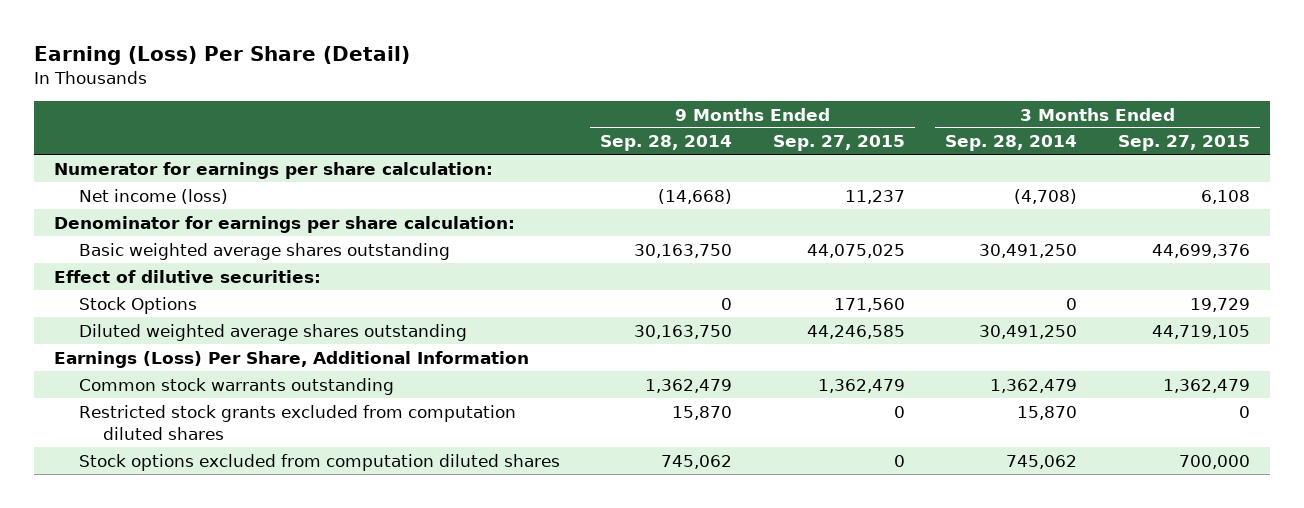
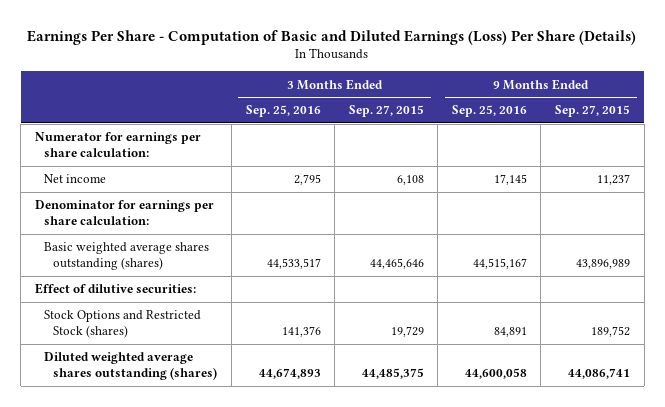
[33,45,410,65] Earning (Loss) Per Share (Detail) -> [27,29,637,45] Earnings Per Share - Computation of Basic and Diluted Earnings (Loss) Per Share (Details)
[600,135,733,152] Sep. 28, 2014 -> none
[945,135,1078,152] Sep. 28, 2014 -> none
none -> [245,105,321,118] Sep. 25, 2016
none -> [451,105,527,118] Sep. 25, 2016
[78,188,228,204] Net income (loss) -> [44,174,107,184] Net income
[78,242,450,260] Basic weighted average shares outstanding -> [44,242,210,271] Basic weighted average shares outstanding (shares)
[806,243,905,258] 44,075,025 -> [576,259,631,270] 43,896,989
[1152,243,1251,258] 44,699,376 -> [369,258,424,270] 44,465,646
[54,350,530,368] Earnings (Loss) Per Share, Additional Information -> none
[78,377,394,395] Common stock warrants outstanding -> none
[78,404,516,440] Restricted stock grants excluded from computation diluted shares -> none
[78,453,560,471] Stock options excluded from computation diluted shares -> none
[78,296,197,314] Stock Options -> [44,310,202,339] Stock Options and Restricted Stock (shares)
[833,297,905,312] 171,560 -> [591,326,631,338] 189,752
[78,323,467,341] Diluted weighted average shares outstanding -> [44,352,218,381] Diluted weighted average shares outstanding (shares)
[806,324,905,339] 44,246,585 -> [568,368,631,380] 44,086,741
[1152,324,1251,339] 44,719,105 -> [361,368,424,380] 44,485,375

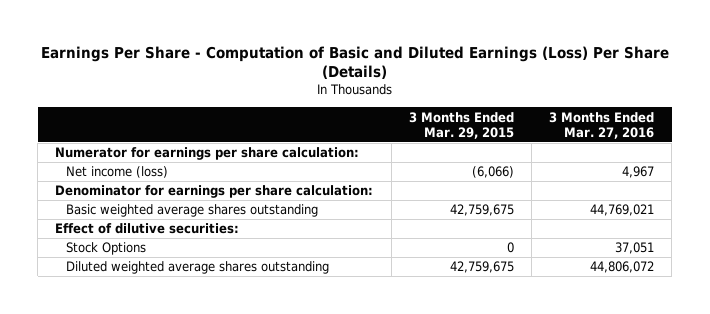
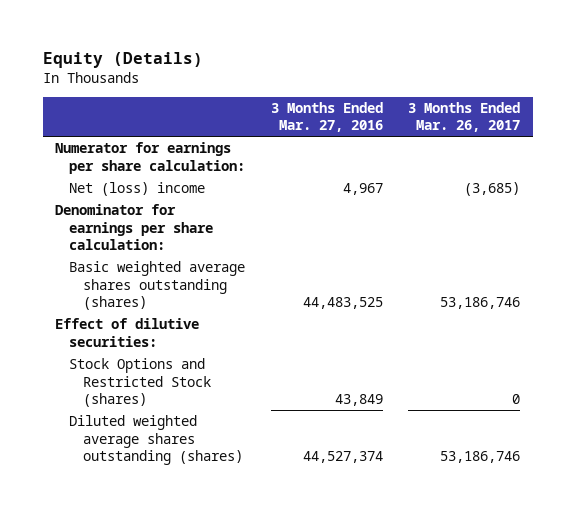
[40,45,669,80] Earnings Per Share - Computation of Basic and Diluted Earnings (Loss) Per Share (Details) -> [42,52,203,69] Equity (Details)
[408,111,514,139] 3 Months Ended Mar. 29, 2015 -> none
none -> [408,101,521,133] 3 Months Ended Mar. 26, 2017
[65,166,168,179] Net income (loss) -> [68,181,205,196] Net (loss) income
[65,204,318,218] Basic weighted average shares outstanding -> [68,260,245,311] Basic weighted average shares outstanding (shares)
[590,204,655,217] 44,769,021 -> [302,297,383,310] 44,483,525
[65,242,146,256] Stock Options -> [68,357,211,408] Stock Options and Restricted Stock (shares)
[615,242,655,255] 37,051 -> [334,394,383,407] 43,849
[65,261,329,275] Diluted weighted average shares outstanding -> [68,414,243,466] Diluted weighted average shares outstanding (shares)
[590,261,655,274] 44,806,072 -> [302,451,383,464] 44,527,374

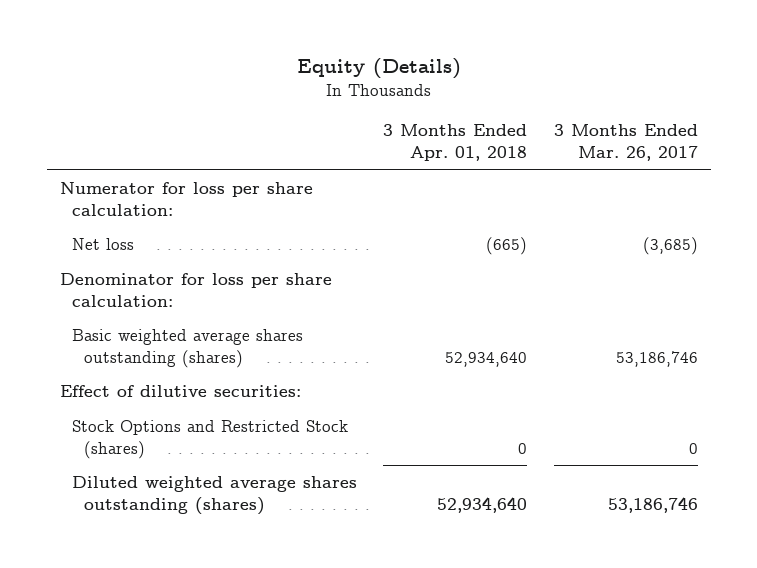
[270,101,383,133] 3 Months Ended Mar. 27, 2016 -> none
none -> [383,124,528,162] 3 Months Ended Apr. 01, 2018
[55,141,245,174] Numerator for earnings per share calculation: -> [59,182,313,216] Numerator for loss per share calculation:
[68,181,205,196] Net (loss) income -> [72,238,135,251] Net loss
[55,203,213,251] Denominator for earnings per share calculation: -> [59,273,332,307] Denominator for loss per share calculation:

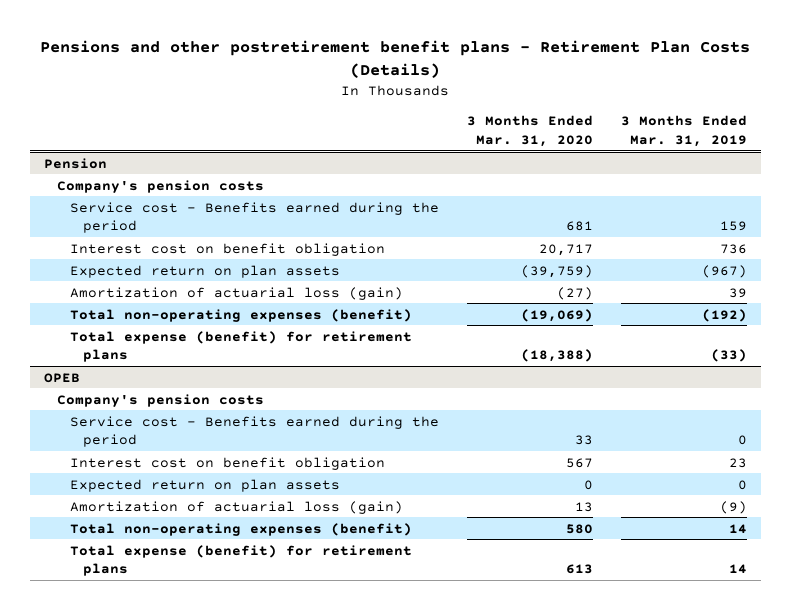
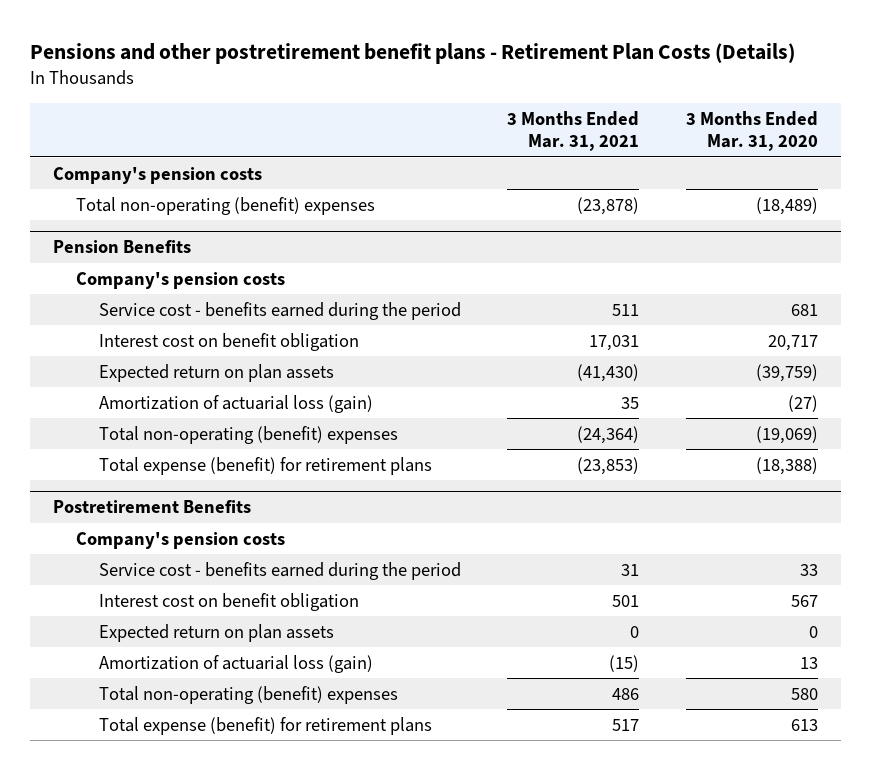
[620,114,747,147] 3 Months Ended Mar. 31, 2019 -> none
none -> [507,111,640,152] 3 Months Ended Mar. 31, 2021
[43,157,107,169] Pension -> none
none -> [76,196,376,215] Total non-operating (benefit) expenses
none -> [53,240,192,254] Pension Benefits
none -> [76,271,286,289] Company's pension costs
[69,201,439,234] Service cost - Benefits earned during the period -> [98,301,461,320] Service cost - benefits earned during the period
[69,308,412,322] Total non-operating expenses (benefit) -> [98,425,398,444] Total non-operating (benefit) expenses
[43,372,80,383] OPEB -> none
none -> [53,500,252,514] Postretirement Benefits
[69,415,439,448] Service cost - Benefits earned during the period -> [98,561,461,580] Service cost - benefits earned during the period
[69,522,412,536] Total non-operating expenses (benefit) -> [98,685,398,704] Total non-operating (benefit) expenses

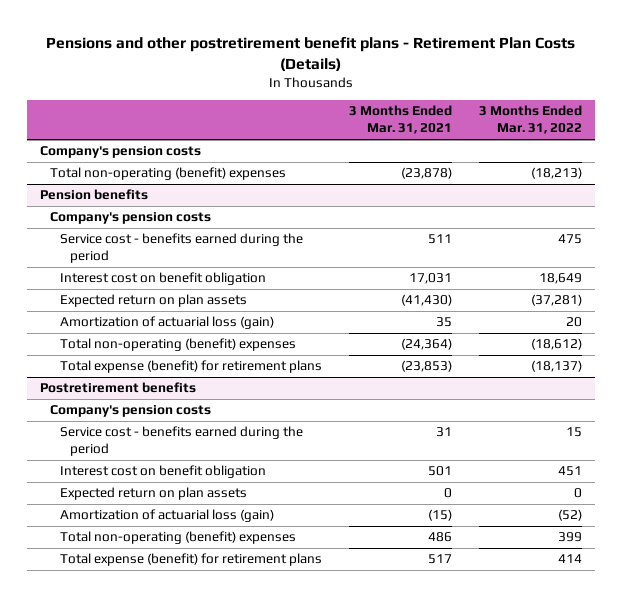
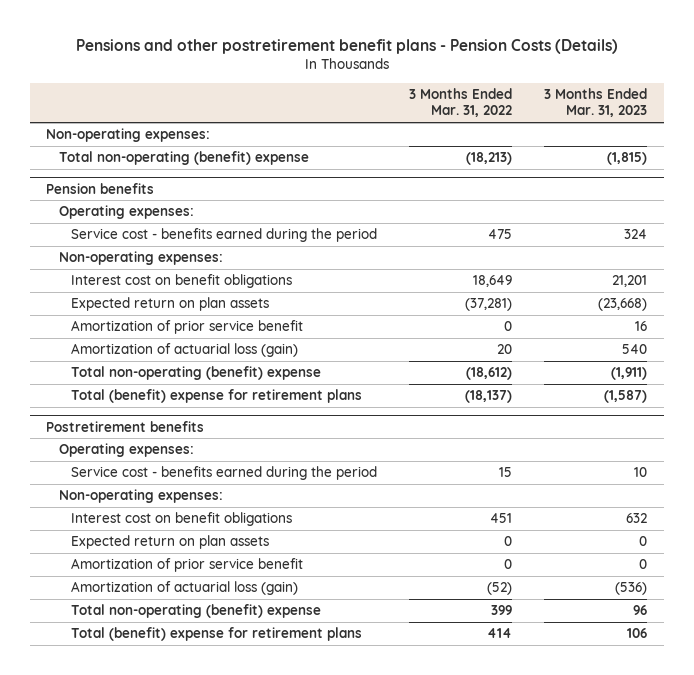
[46,36,576,71] Pensions and other postretirement benefit plans - Retirement Plan Costs (Details) -> [75,39,618,55] Pensions and other postretirement benefit plans - Pension Costs (Details)
[348,105,452,135] 3 Months Ended Mar. 31, 2021 -> none
none -> [544,88,648,118] 3 Months Ended Mar. 31, 2023
[40,146,202,159] Company's pension costs -> none
none -> [46,128,211,143] Non-operating expenses:
[50,167,287,181] Total non-operating (benefit) expenses -> [58,151,309,166] Total non-operating (benefit) expense
[50,212,212,225] Company's pension costs -> none
none -> [58,205,194,220] Operating expenses:
none -> [58,251,223,266] Non-operating expenses:
[60,272,267,286] Interest cost on benefit obligation -> [71,274,293,289] Interest cost on benefit obligations
none -> [71,320,304,335] Amortization of prior service benefit
[60,338,297,352] Total non-operating (benefit) expenses -> [71,366,322,381] Total non-operating (benefit) expense
[60,360,323,374] Total expense (benefit) for retirement plans -> [71,389,363,404] Total (benefit) expense for retirement plans
[50,405,212,418] Company's pension costs -> none
none -> [58,443,194,458] Operating expenses:
none -> [58,489,223,504] Non-operating expenses:
[60,465,267,479] Interest cost on benefit obligation -> [71,512,293,527] Interest cost on benefit obligations
none -> [71,558,304,573] Amortization of prior service benefit
[60,531,297,545] Total non-operating (benefit) expenses -> [71,604,322,619] Total non-operating (benefit) expense
[60,553,323,567] Total expense (benefit) for retirement plans -> [71,627,363,642] Total (benefit) expense for retirement plans

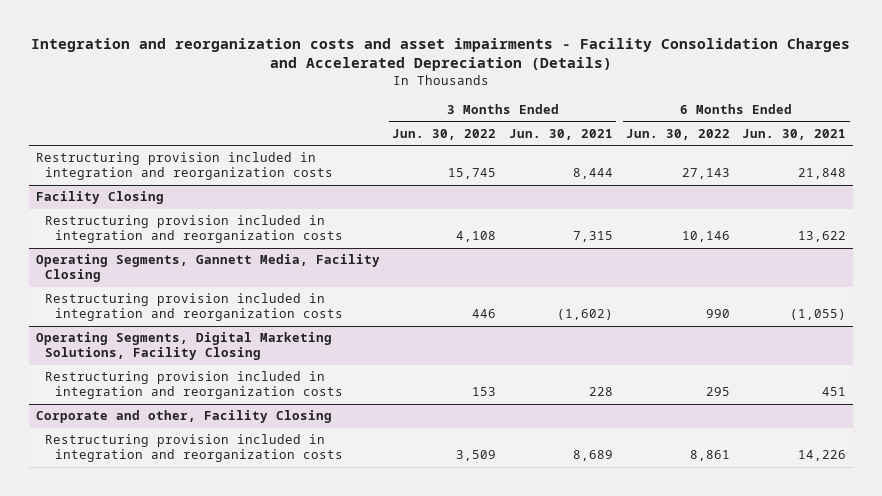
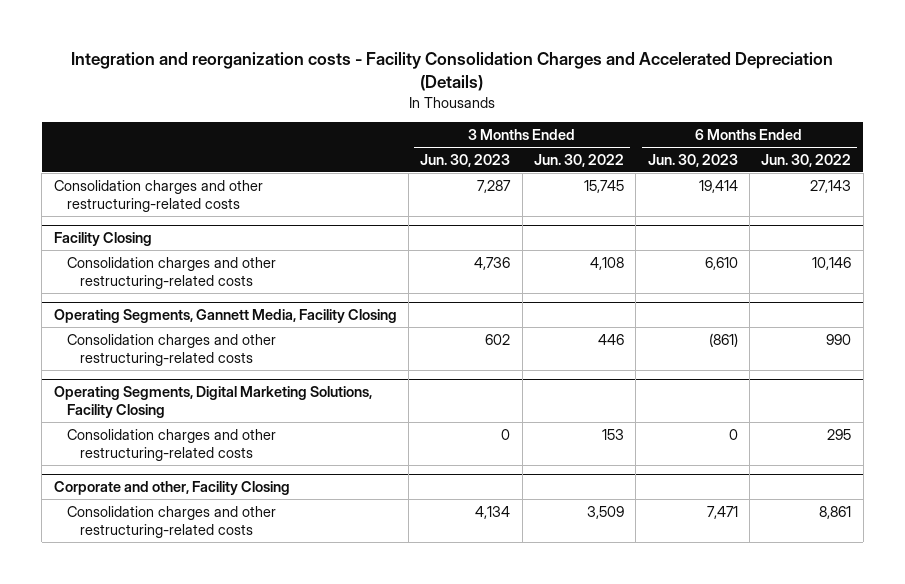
[31,37,851,71] Integration and reorganization costs and asset impairments - Facility Consolidation Charges and Accelerated Depreciation (Details) -> [71,51,834,91] Integration and reorganization costs - Facility Consolidation Charges and Accelerated Depreciation (Details)
[509,128,614,140] Jun. 30, 2021 -> none
[742,128,847,140] Jun. 30, 2021 -> none
none -> [420,153,511,167] Jun. 30, 2023
none -> [647,153,738,167] Jun. 30, 2023
[35,152,334,181] Restructuring provision included in integration and reorganization costs -> [53,179,263,213] Consolidation charges and other restructuring-related costs
[45,215,343,244] Restructuring provision included in integration and reorganization costs -> [67,256,277,290] Consolidation charges and other restructuring-related costs
[45,293,343,322] Restructuring provision included in integration and reorganization costs -> [67,333,277,367] Consolidation charges and other restructuring-related costs
[45,371,343,400] Restructuring provision included in integration and reorganization costs -> [67,428,277,462] Consolidation charges and other restructuring-related costs
[45,434,343,463] Restructuring provision included in integration and reorganization costs -> [67,505,277,539] Consolidation charges and other restructuring-related costs

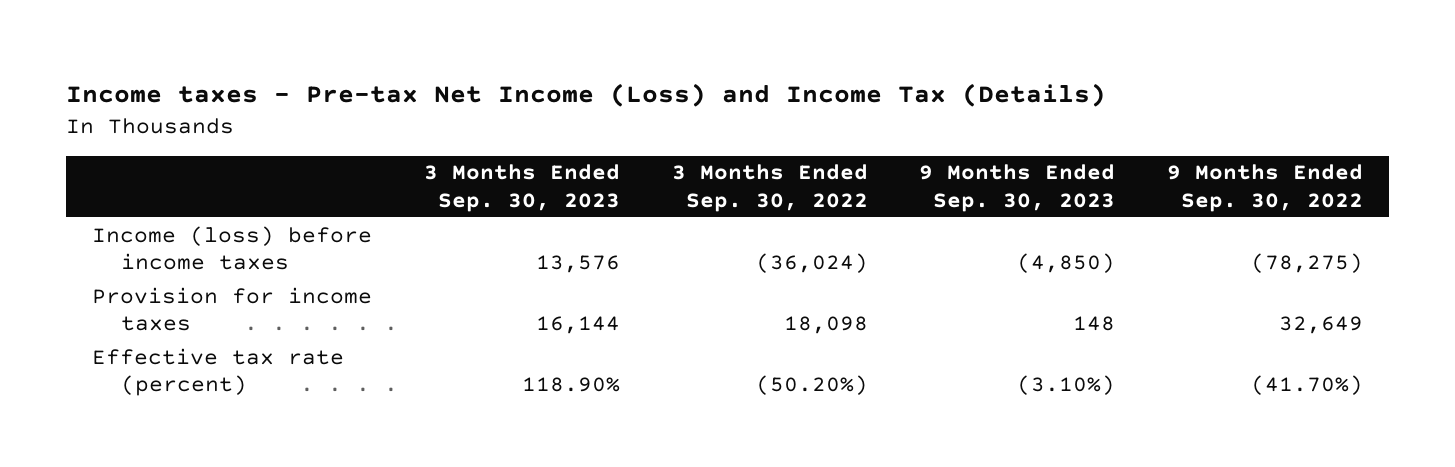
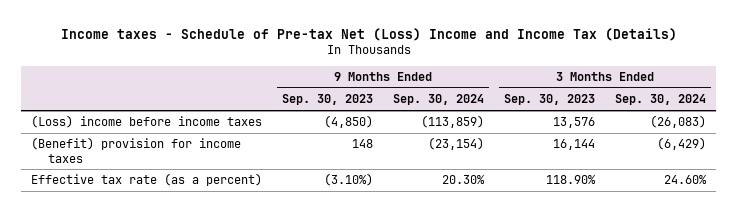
[65,82,1106,107] Income taxes - Pre-tax Net Income (Loss) and Income Tax (Details) -> [60,27,677,41] Income taxes - Schedule of Pre-tax Net (Loss) Income and Income Tax (Details)
[671,164,868,212] 3 Months Ended Sep. 30, 2022 -> none
[1167,164,1364,212] 9 Months Ended Sep. 30, 2022 -> none
none -> [393,94,485,106] Sep. 30, 2024
none -> [615,94,707,106] Sep. 30, 2024
[91,225,372,271] Income (loss) before income taxes -> [31,115,263,129] (Loss) income before income taxes
[91,286,372,332] Provision for income taxes -> [31,137,242,163] (Benefit) provision for income taxes
[91,347,344,397] Effective tax rate (percent) -> [31,173,263,187] Effective tax rate (as a percent)

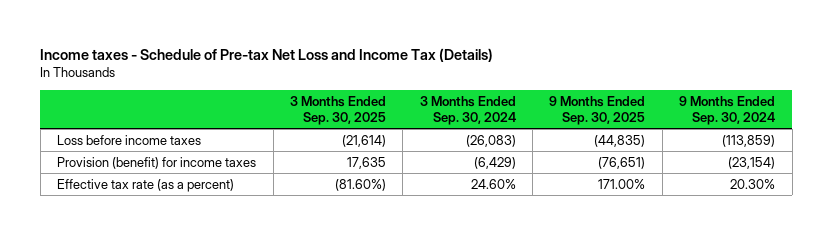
[60,27,677,41] Income taxes - Schedule of Pre-tax Net (Loss) Income and Income Tax (Details) -> [40,48,494,63] Income taxes - Schedule of Pre-tax Net Loss and Income Tax (Details)
[282,94,374,106] Sep. 30, 2023 -> none
[504,94,596,106] Sep. 30, 2023 -> none
none -> [289,96,386,125] 3 Months Ended Sep. 30, 2025
none -> [549,96,646,125] 9 Months Ended Sep. 30, 2025
[31,115,263,129] (Loss) income before income taxes -> [57,134,202,145] Loss before income taxes
[31,137,242,163] (Benefit) provision for income taxes -> [57,156,257,169] Provision (benefit) for income taxes

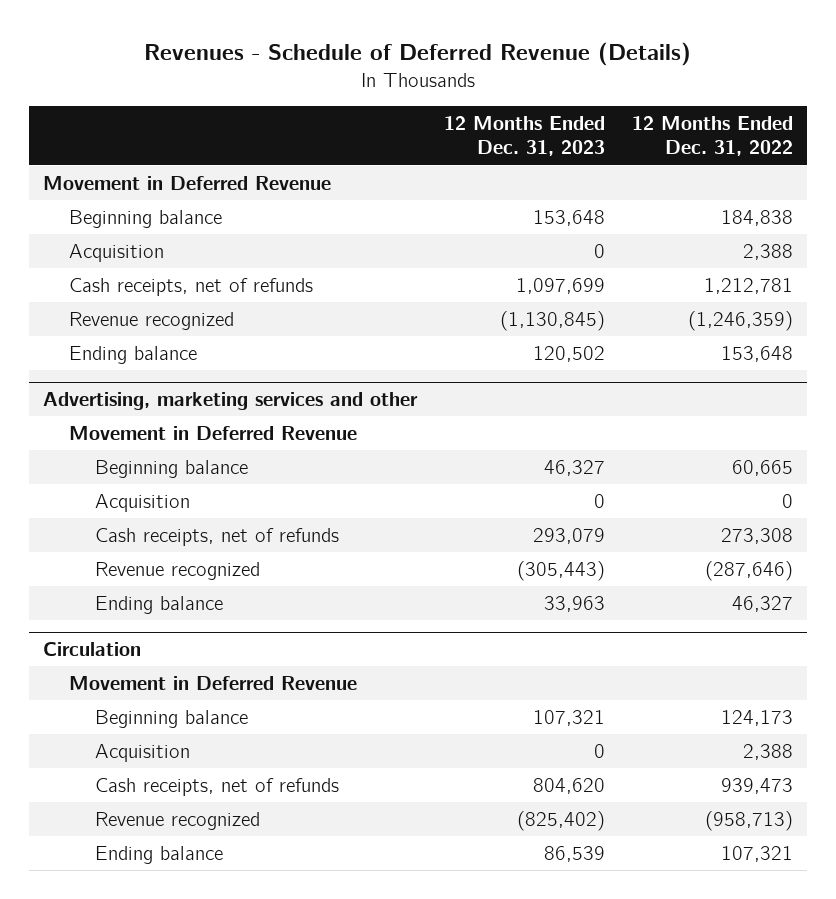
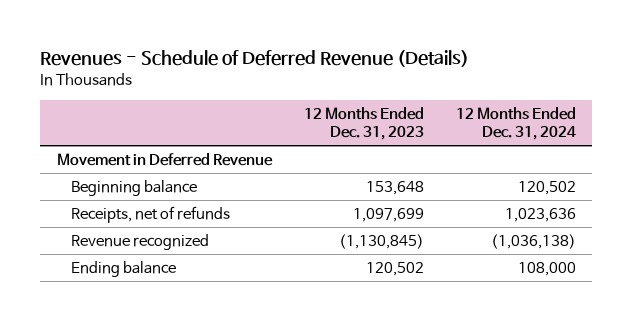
[632,116,794,157] 12 Months Ended Dec. 31, 2022 -> none
none -> [455,106,576,141] 12 Months Ended Dec. 31, 2024
[68,243,164,262] Acquisition -> none
[68,277,313,296] Cash receipts, net of refunds -> [70,205,230,223] Receipts, net of refunds
[42,391,418,410] Advertising, marketing services and other -> none
[68,425,357,440] Movement in Deferred Revenue -> none
[94,459,248,478] Beginning balance -> none
[94,493,190,512] Acquisition -> none
[94,527,339,546] Cash receipts, net of refunds -> none
[94,561,260,580] Revenue recognized -> none
[94,595,223,614] Ending balance -> none
[42,641,141,656] Circulation -> none
[68,675,357,690] Movement in Deferred Revenue -> none
[94,709,248,728] Beginning balance -> none
[94,743,190,762] Acquisition -> none
[94,777,339,796] Cash receipts, net of refunds -> none
[94,811,260,830] Revenue recognized -> none
[94,845,223,864] Ending balance -> none

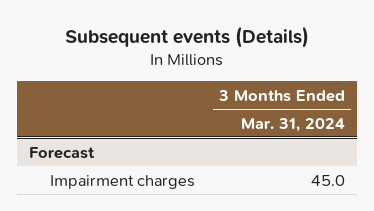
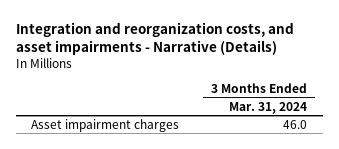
[65,25,310,48] Subsequent events (Details) -> [15,21,294,56] Integration and reorganization costs, and asset impairments - Narrative (Details)
[29,146,96,159] Forecast -> none
[50,174,196,189] Impairment charges -> [31,119,180,133] Asset impairment charges
[311,174,346,186] 45.0 -> [283,120,308,130] 46.0

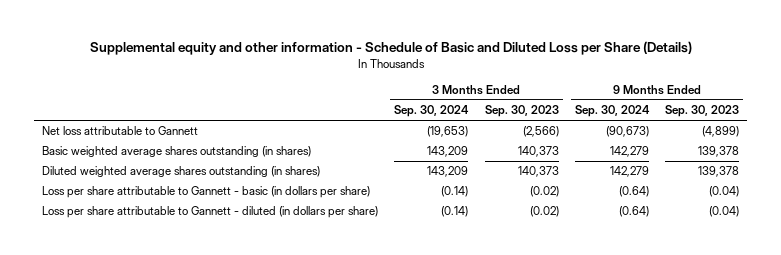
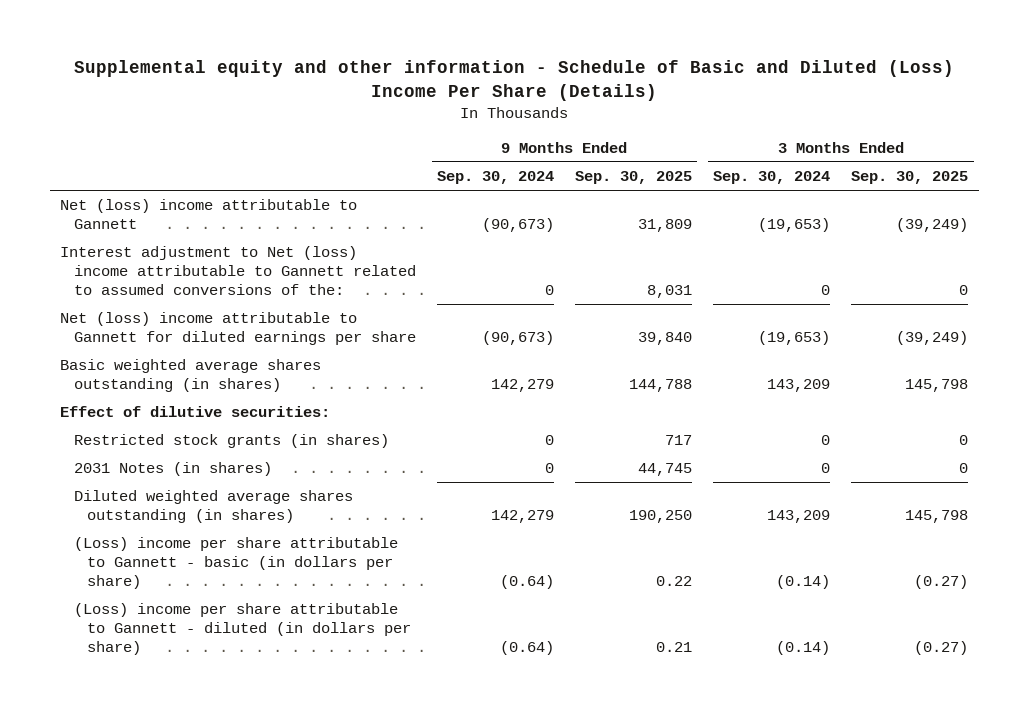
[89,40,692,55] Supplemental equity and other information - Schedule of Basic and Diluted Loss per Share (Details) -> [74,60,955,102] Supplemental equity and other information - Schedule of Basic and Diluted (Loss) Income Per Share (Details)
[484,105,559,118] Sep. 30, 2023 -> none
[665,105,740,118] Sep. 30, 2023 -> none
none -> [575,171,693,185] Sep. 30, 2025
none -> [851,171,969,185] Sep. 30, 2025
[41,126,198,136] Net loss attributable to Gannett -> [60,199,358,230] Net (loss) income attributable to Gannett
none -> [60,246,416,296] Interest adjustment to Net (loss) income attributable to Gannett related to assumed conversions of the:
none -> [60,312,416,346] Net (loss) income attributable to Gannett for diluted earnings per share
none -> [60,406,331,418] Effect of dilutive securities:
none -> [73,434,389,449] Restricted stock grants (in shares)
none -> [73,462,272,477] 2031 Notes (in shares)
[41,186,370,199] Loss per share attributable to Gannett - basic (in dollars per share) -> [73,537,398,590] (Loss) income per share attributable to Gannett - basic (in dollars per share)
[41,206,378,219] Loss per share attributable to Gannett - diluted (in dollars per share) -> [73,603,412,656] (Loss) income per share attributable to Gannett - diluted (in dollars per share)

